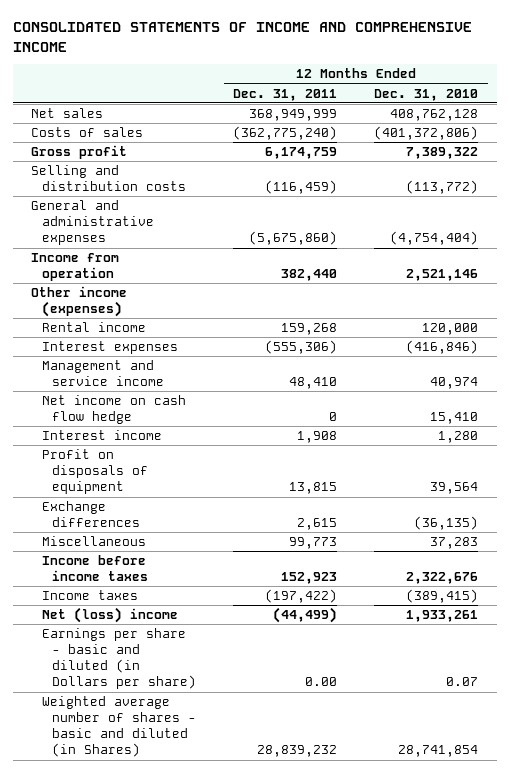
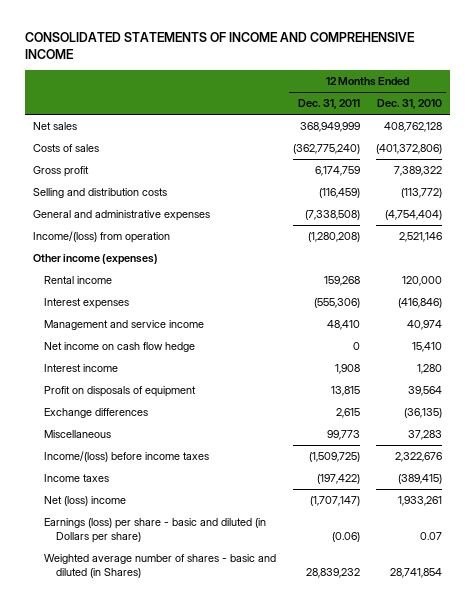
[249,231,338,246] (5,675,860) -> [304,210,360,221] (7,338,508)
[31,253,120,282] Income from operation -> [32,231,170,244] Income/(loss) from operation
[281,269,338,282] 382,440 -> [307,232,360,243] (1,280,208)
[41,555,149,582] Income before income taxes -> [44,451,210,463] Income/(loss) before income taxes
[281,572,338,585] 152,923 -> [308,452,360,463] (1,509,725)
[273,607,338,624] (44,499) -> [309,496,360,507] (1,707,147)
[41,628,197,690] Earnings per share - basic and diluted (in Dollars per share) -> [44,518,267,544] Earnings (loss) per share - basic and diluted (in Dollars per share)
[305,677,338,687] 0.00 -> [331,532,360,543] (0.06)

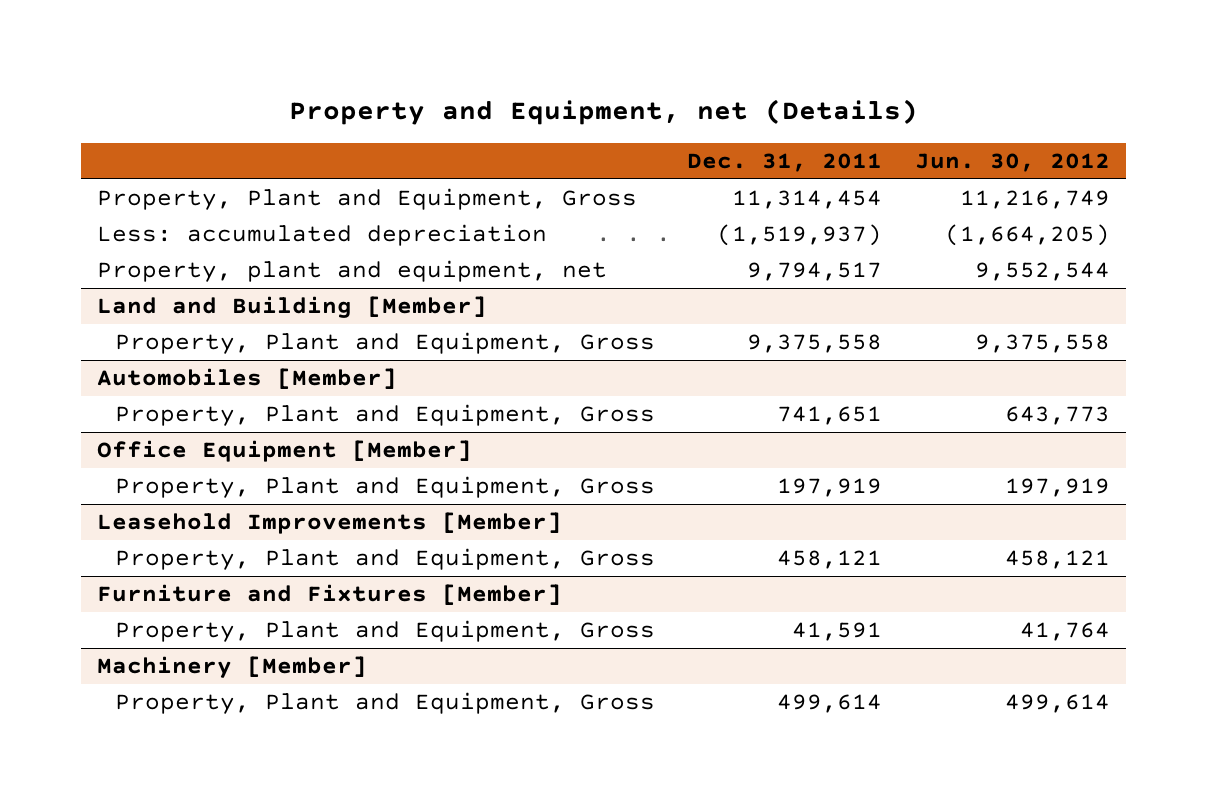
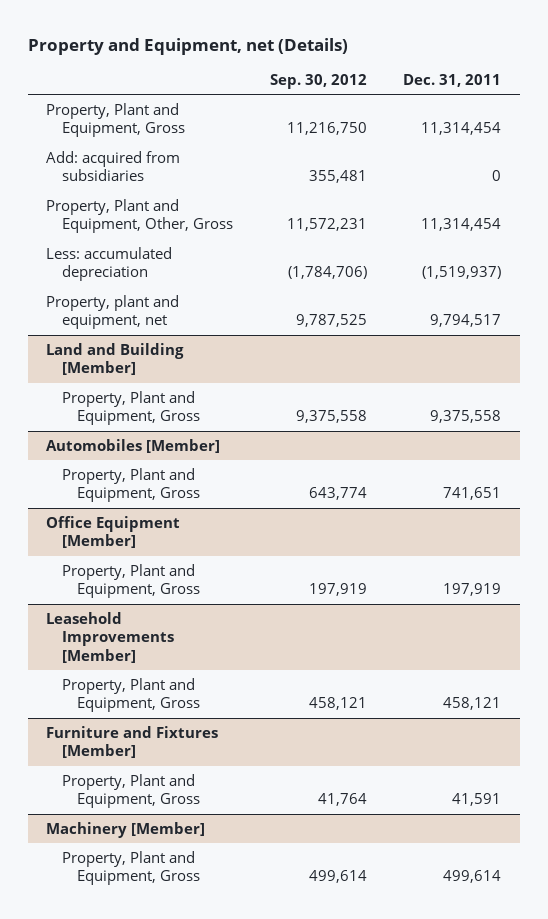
[914,153,1110,173] Jun. 30, 2012 -> none
none -> [269,74,367,90] Sep. 30, 2012
none -> [46,150,181,182] Add: acquired from subsidiaries
none -> [46,198,233,234] Property, Plant and Equipment, Other, Gross

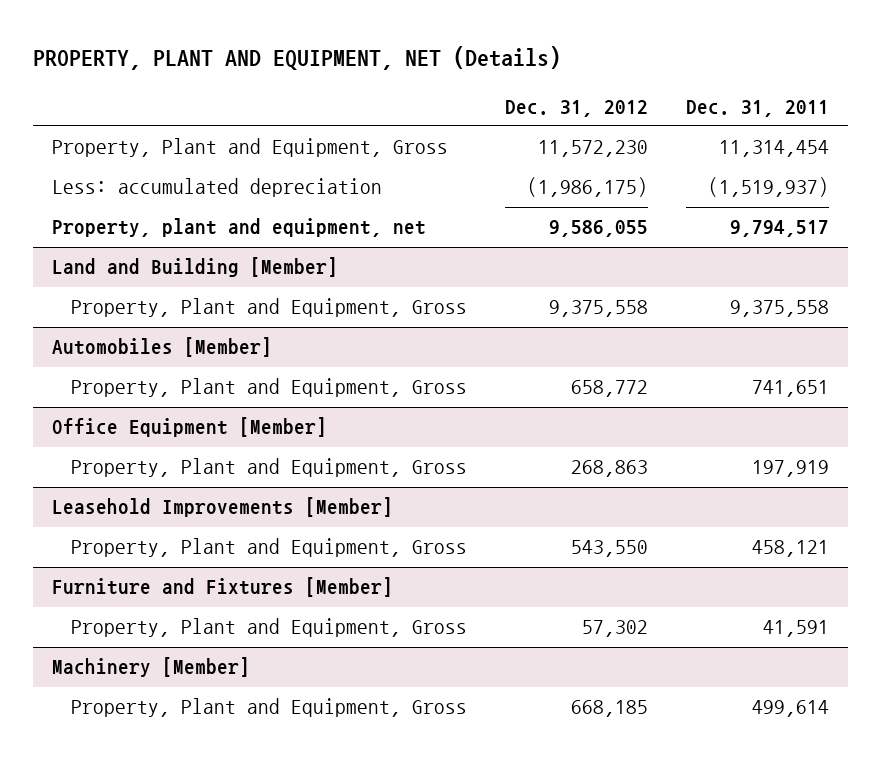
[27,37,348,55] Property and Equipment, net (Details) -> [32,46,561,71] PROPERTY, PLANT AND EQUIPMENT, NET (Details)
[269,74,367,90] Sep. 30, 2012 -> none
none -> [505,99,649,117] Dec. 31, 2012
[46,150,181,182] Add: acquired from subsidiaries -> none
[46,198,233,234] Property, Plant and Equipment, Other, Gross -> none

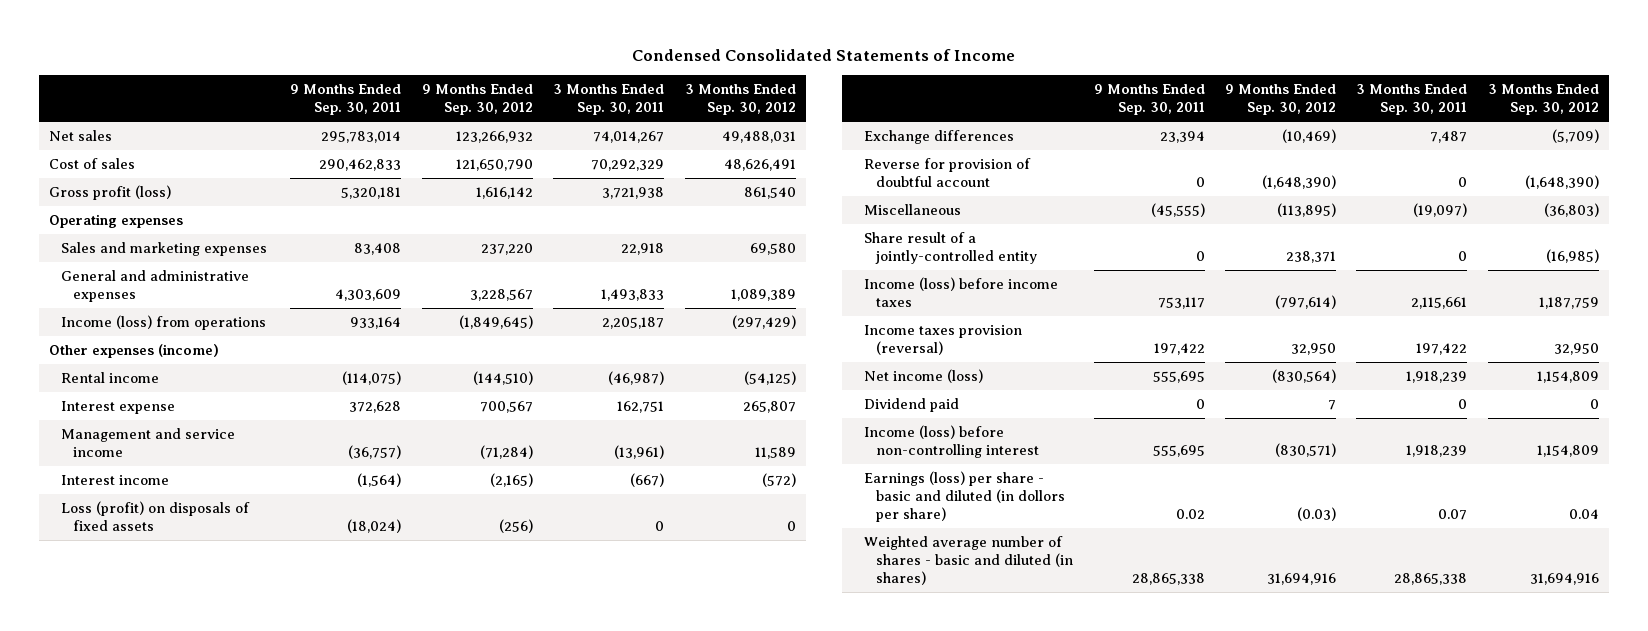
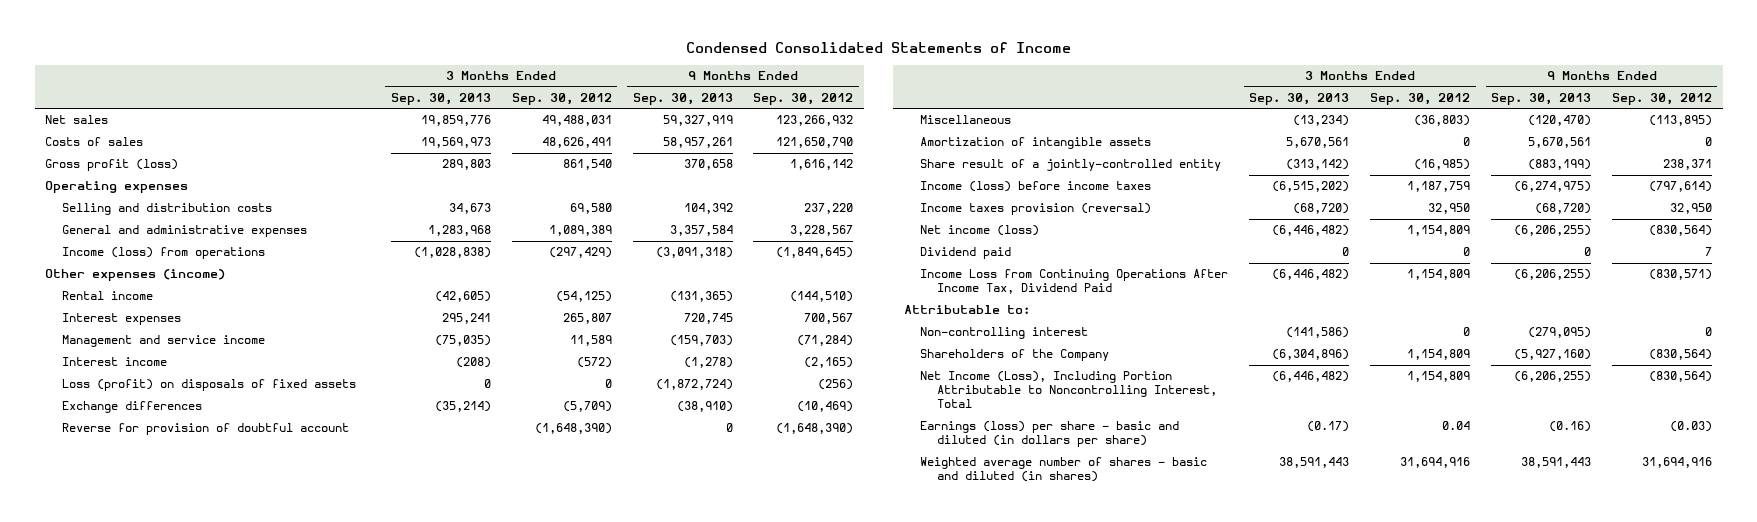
[290,83,402,116] 9 Months Ended Sep. 30, 2011 -> none
[553,83,665,116] 3 Months Ended Sep. 30, 2011 -> none
none -> [390,92,491,105] Sep. 30, 2013
none -> [632,92,733,105] Sep. 30, 2013
[48,157,135,169] Cost of sales -> [45,137,144,147] Costs of sales
[60,241,267,256] Sales and marketing expenses -> [61,203,272,216] Selling and distribution costs
[60,400,175,414] Interest expense -> [61,313,181,326] Interest expenses
none -> [920,137,1152,150] Amortization of intangible assets
[864,424,1040,459] Income (loss) before non-controlling interest -> [920,269,1229,295] Income Loss from Continuing Operations After Income Tax, Dividend Paid
none -> [903,305,1030,315] Attributable to:
none -> [920,327,1089,340] Non-controlling interest
none -> [920,349,1110,362] Shareholders of the Company
none -> [920,371,1217,409] Net Income (Loss), Including Portion Attributable to Noncontrolling Interest, Total
[864,470,1066,523] Earnings (loss) per share - basic and diluted (in dollors per share) -> [920,421,1180,448] Earnings (loss) per share - basic and diluted (in dollars per share)

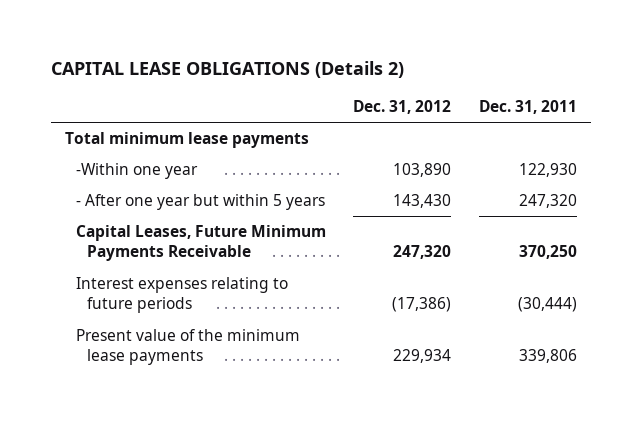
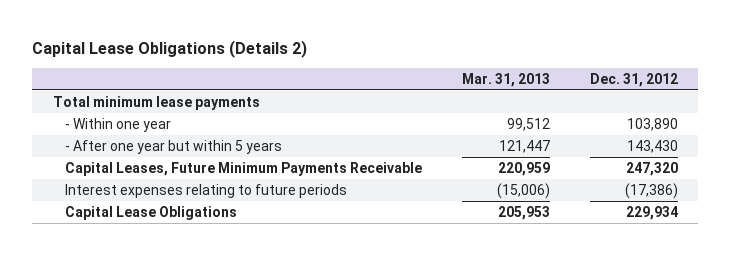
[50,61,404,79] CAPITAL LEASE OBLIGATIONS (Details 2) -> [32,39,308,58] Capital Lease Obligations (Details 2)
[478,100,577,115] Dec. 31, 2011 -> none
none -> [461,72,550,87] Mar. 31, 2013
[75,163,198,180] -Within one year -> [64,117,171,132] - Within one year
[75,329,300,366] Present value of the minimum lease payments -> [64,205,237,220] Capital Lease Obligations

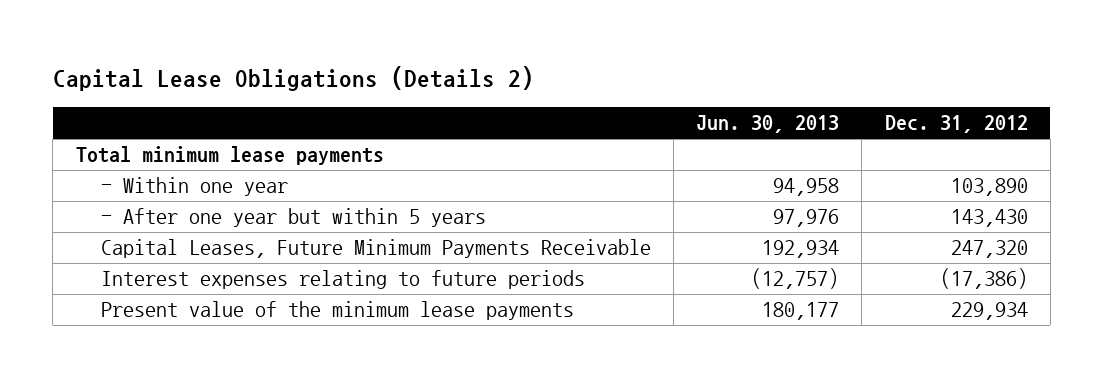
[461,72,550,87] Mar. 31, 2013 -> none
none -> [696,115,840,134] Jun. 30, 2013
[64,205,237,220] Capital Lease Obligations -> [100,301,574,321] Present value of the minimum lease payments

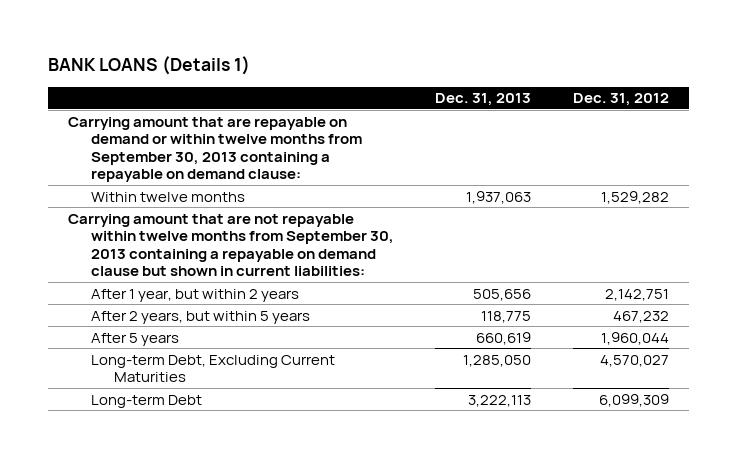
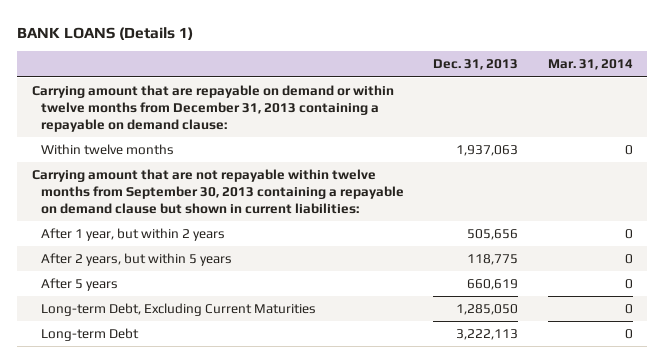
[572,93,669,107] Dec. 31, 2012 -> none
none -> [547,59,633,71] Mar. 31, 2014
[68,116,363,183] Carrying amount that are repayable on demand or within twelve months from September 30, 2013 containing a repayable on demand clause: -> [31,84,394,132] Carrying amount that are repayable on demand or within twelve months from December 31, 2013 containing a repayable on demand clause:

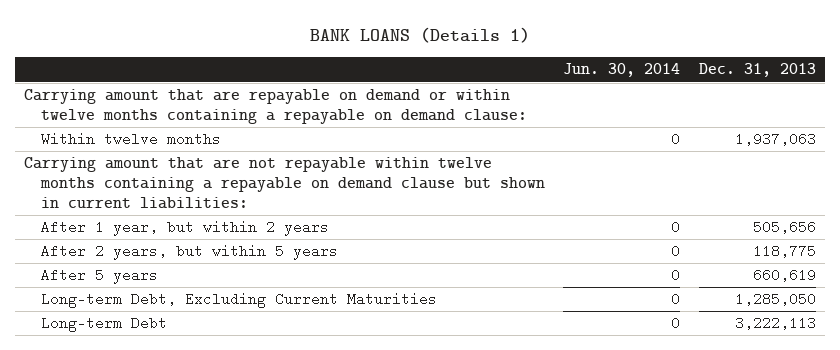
[547,59,633,71] Mar. 31, 2014 -> none
none -> [563,63,681,78] Jun. 30, 2014
[31,84,394,132] Carrying amount that are repayable on demand or within twelve months from December 31, 2013 containing a repayable on demand clause: -> [24,89,528,125] Carrying amount that are repayable on demand or within twelve months containing a repayable on demand clause:
[31,168,405,214] Carrying amount that are not repayable within twelve months from September 30, 2013 containing a repayable on demand clause but shown in current liabilities: -> [24,157,546,210] Carrying amount that are not repayable within twelve months containing a repayable on demand clause but shown in current liabilities:

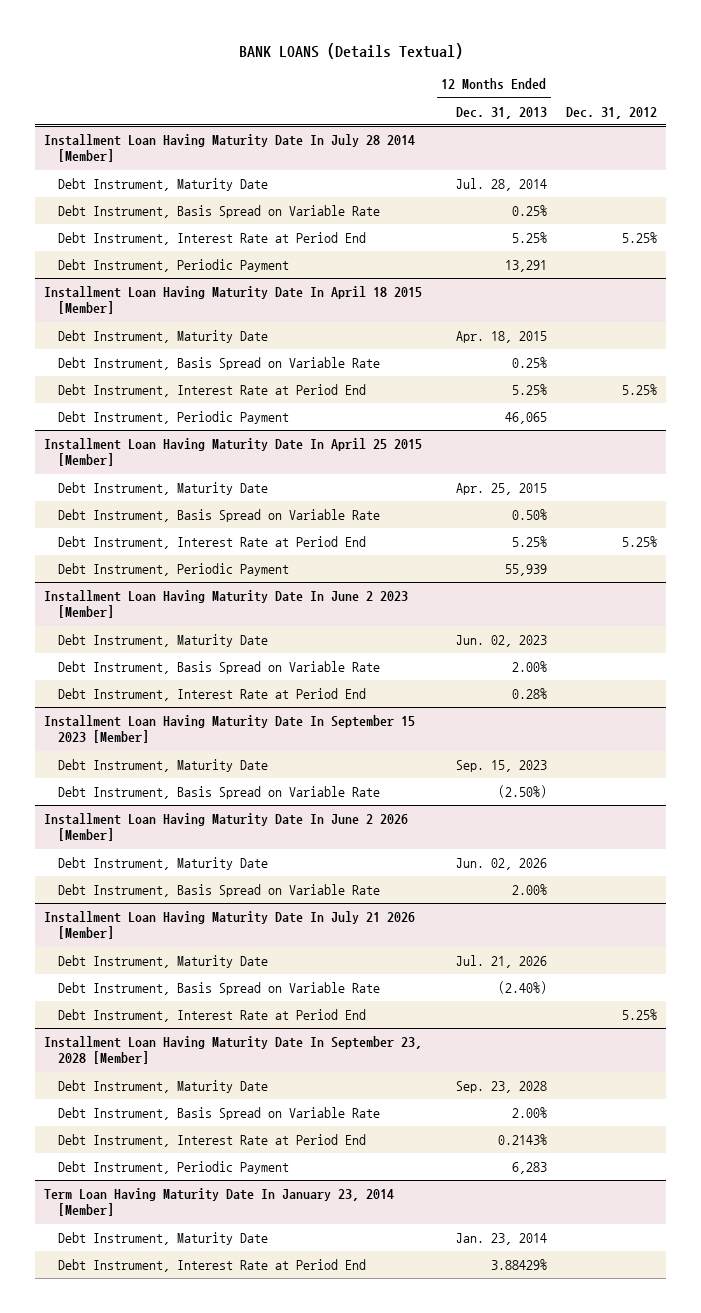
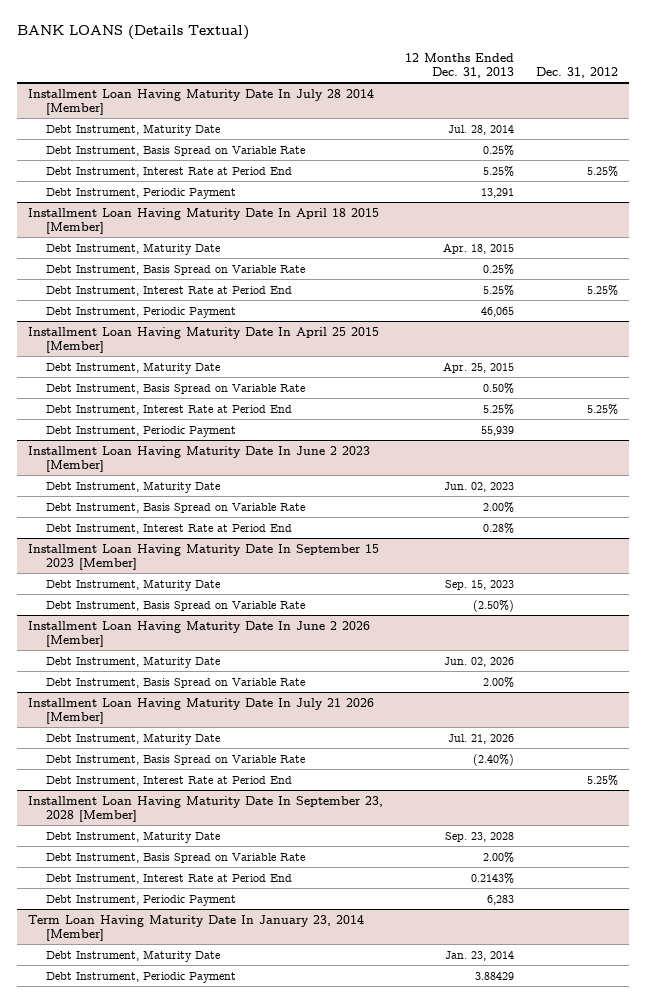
[57,1259,366,1273] Debt Instrument, Interest Rate at Period End -> none
none -> [46,971,237,983] Debt Instrument, Periodic Payment

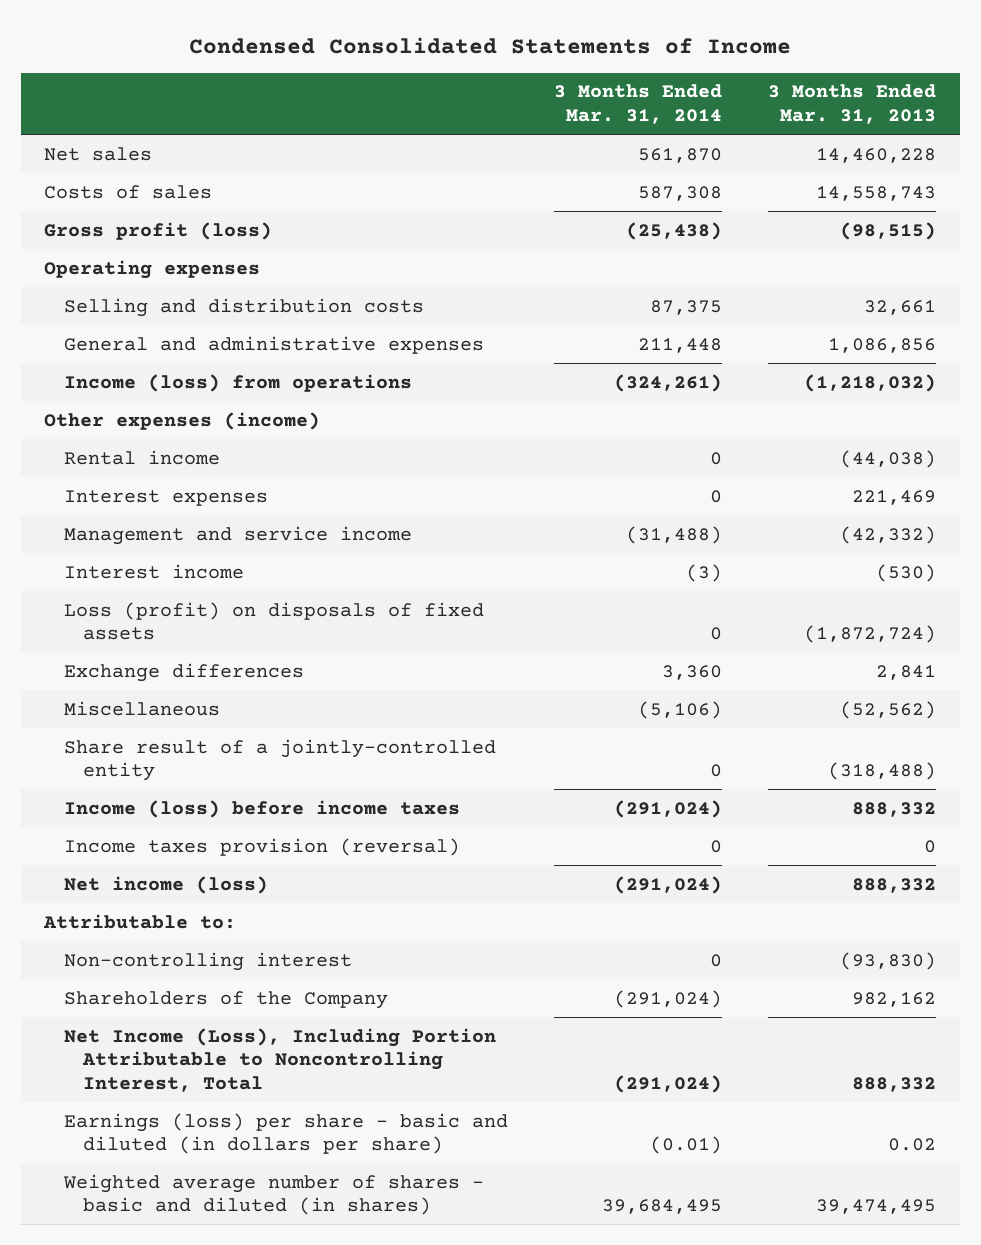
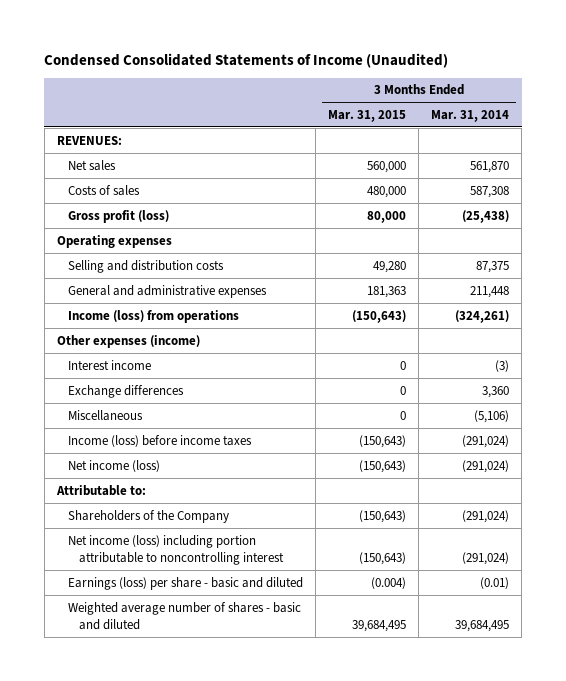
[189,36,792,54] Condensed Consolidated Statements of Income -> [44,52,449,68] Condensed Consolidated Statements of Income (Unaudited)
[768,84,937,124] 3 Months Ended Mar. 31, 2013 -> none
none -> [328,109,407,122] Mar. 31, 2015
none -> [56,135,122,145] REVENUES:
[63,449,220,465] Rental income -> none
[63,489,268,506] Interest expenses -> none
[63,525,412,545] Management and service income -> none
[63,601,484,641] Loss (profit) on disposals of fixed assets -> none
[63,738,496,782] Share result of a jointly-controlled entity -> none
[63,837,460,856] Income taxes provision (reversal) -> none
[63,951,352,971] Non-controlling interest -> none
[63,1027,496,1092] Net Income (Loss), Including Portion Attributable to Noncontrolling Interest, Total -> [68,534,285,565] Net income (loss) including portion attributable to noncontrolling interest
[63,1112,508,1155] Earnings (loss) per share - basic and diluted (in dollars per share) -> [68,576,304,590] Earnings (loss) per share - basic and diluted
[62,1173,484,1216] Weighted average number of shares - basic and diluted (in shares) -> [68,601,302,630] Weighted average number of shares - basic and diluted

